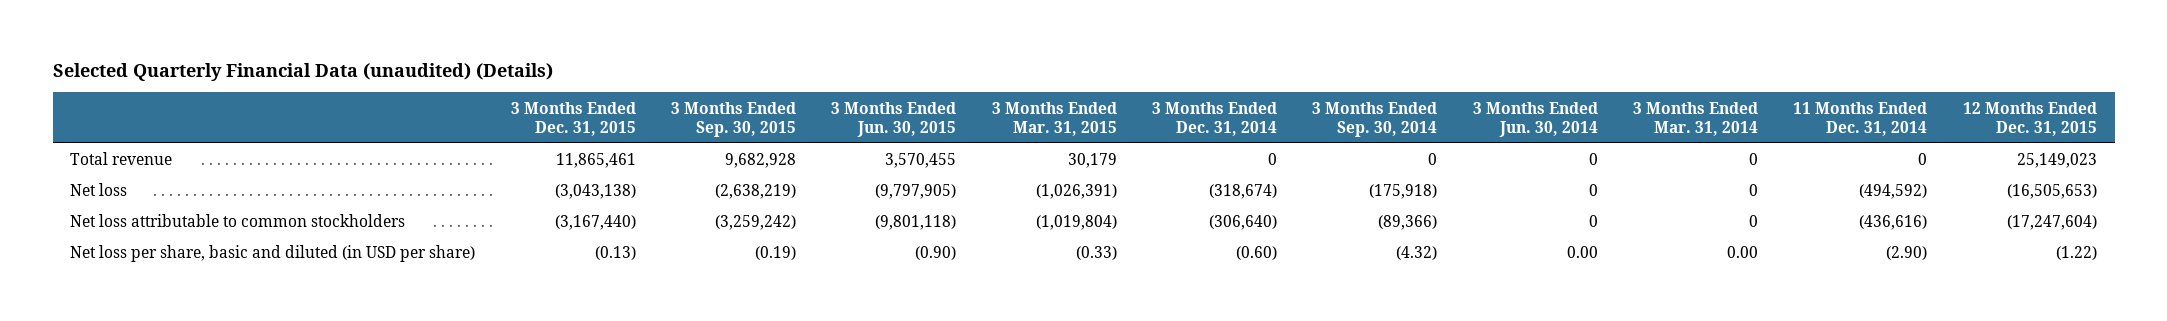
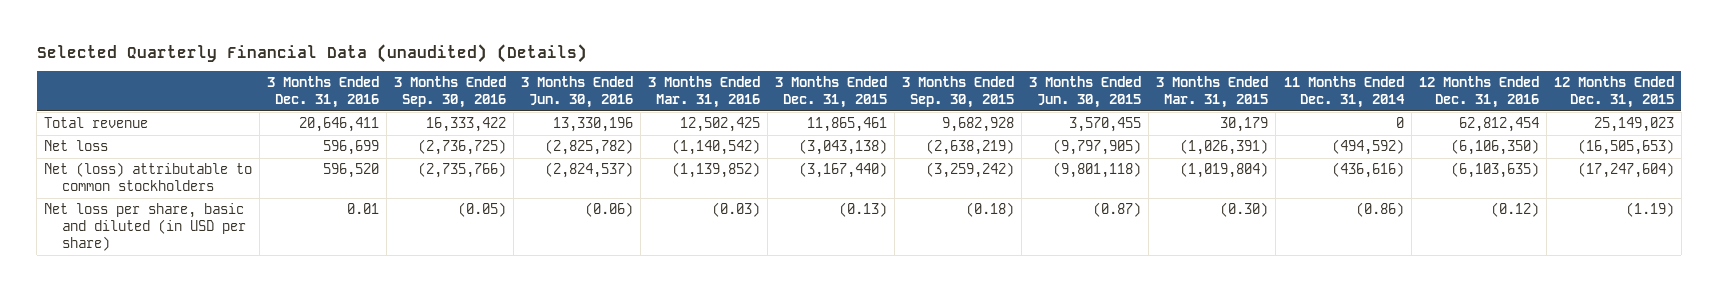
[1152,101,1278,136] 3 Months Ended Dec. 31, 2014 -> none
[1312,101,1438,137] 3 Months Ended Sep. 30, 2014 -> none
[1472,101,1598,137] 3 Months Ended Jun. 30, 2014 -> none
[1633,101,1759,136] 3 Months Ended Mar. 31, 2014 -> none
none -> [267,76,380,108] 3 Months Ended Dec. 31, 2016
none -> [394,76,507,108] 3 Months Ended Sep. 30, 2016
none -> [521,76,634,108] 3 Months Ended Jun. 30, 2016
none -> [648,76,761,108] 3 Months Ended Mar. 31, 2016
none -> [1418,76,1539,108] 12 Months Ended Dec. 31, 2016
[70,214,406,228] Net loss attributable to common stockholders -> [44,162,253,191] Net (loss) attributable to common stockholders
[755,246,797,261] (0.19) -> [966,202,1015,218] (0.18)
[915,246,957,261] (0.90) -> [1093,202,1142,218] (0.87)
[1075,246,1117,261] (0.33) -> [1220,202,1269,218] (0.30)
[1886,246,1928,261] (2.90) -> [1355,202,1404,218] (0.86)
[2055,246,2097,261] (1.22) -> [1625,202,1674,218] (1.19)

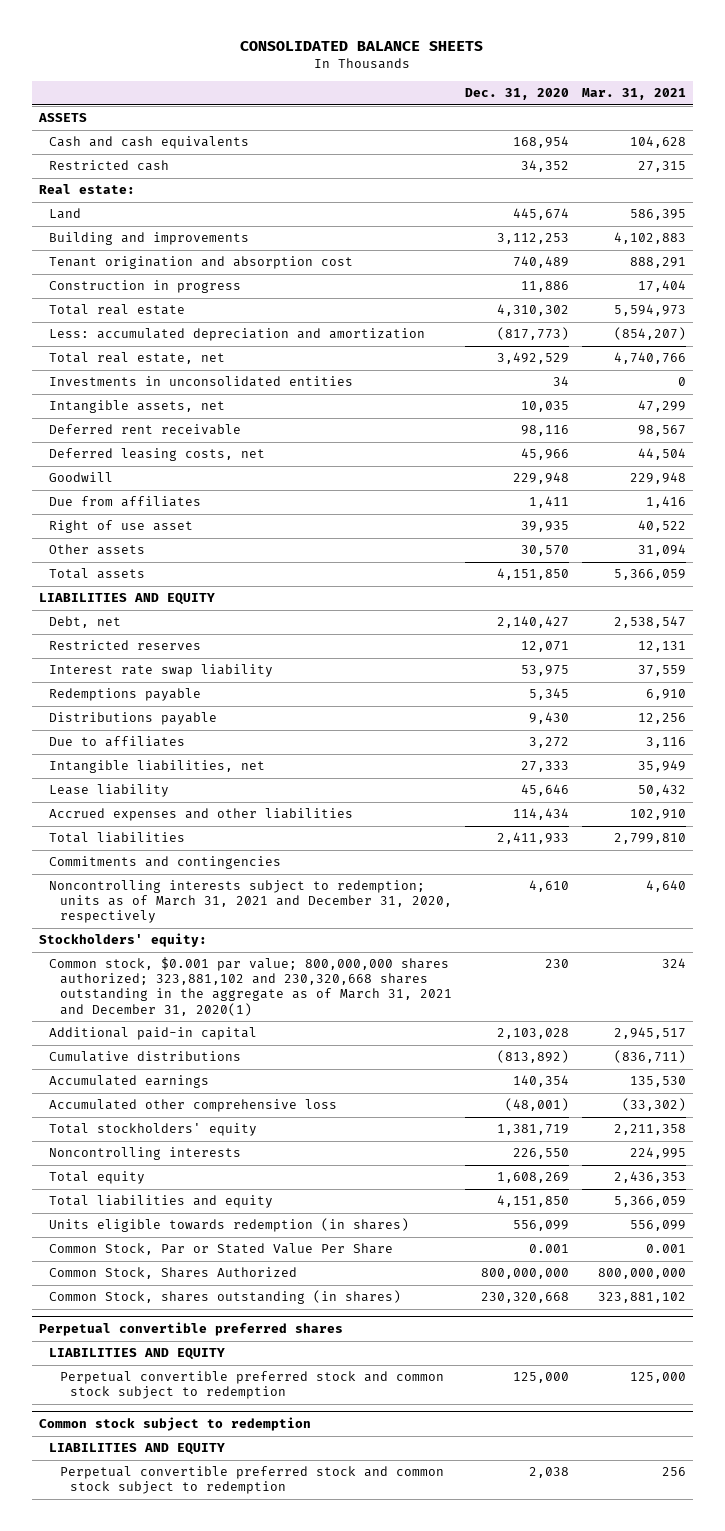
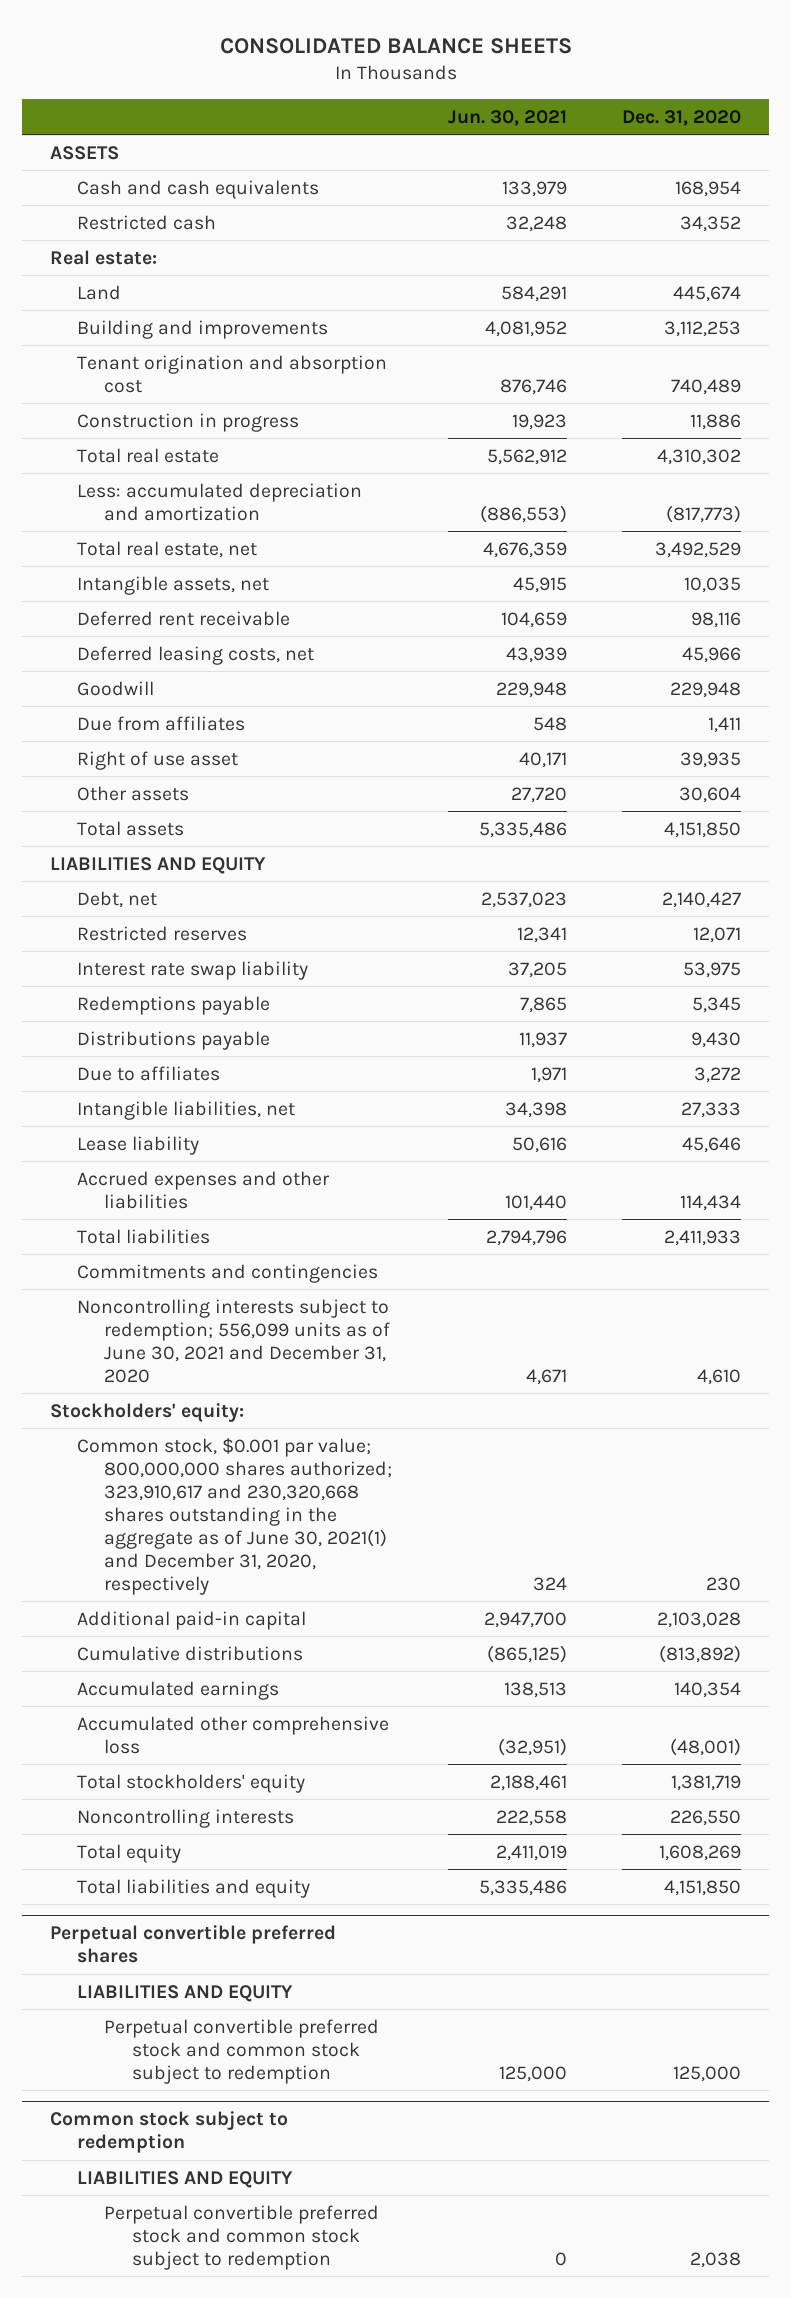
[582,87,687,100] Mar. 31, 2021 -> none
none -> [447,109,567,126] Jun. 30, 2021
[49,376,354,388] Investments in unconsolidated entities -> none
[520,545,569,557] 30,570 -> [679,786,742,803] 30,604
[49,880,452,924] Noncontrolling interests subject to redemption; units as of March 31, 2021 and December 31, 2020, respectively -> [77,1298,391,1383] Noncontrolling interests subject to redemption; 556,099 units as of June 30, 2021 and December 31, 2020
[49,957,452,1016] Common stock, $0.001 par value; 800,000,000 shares authorized; 323,881,102 and 230,320,668 shares outstanding in the aggregate as of March 31, 2021 and December 31, 2020(1) -> [77,1437,393,1596] Common stock, $0.001 par value; 800,000,000 shares authorized; 323,910,617 and 230,320,668 shares outstanding in the aggregate as of June 30, 2021(1) and December 31, 2020, respectively
[49,1218,410,1233] Units eligible towards redemption (in shares) -> none
[49,1243,394,1256] Common Stock, Par or Stated Value Per Share -> none
[49,1267,298,1280] Common Stock, Shares Authorized -> none
[49,1290,402,1305] Common Stock, shares outstanding (in shares) -> none

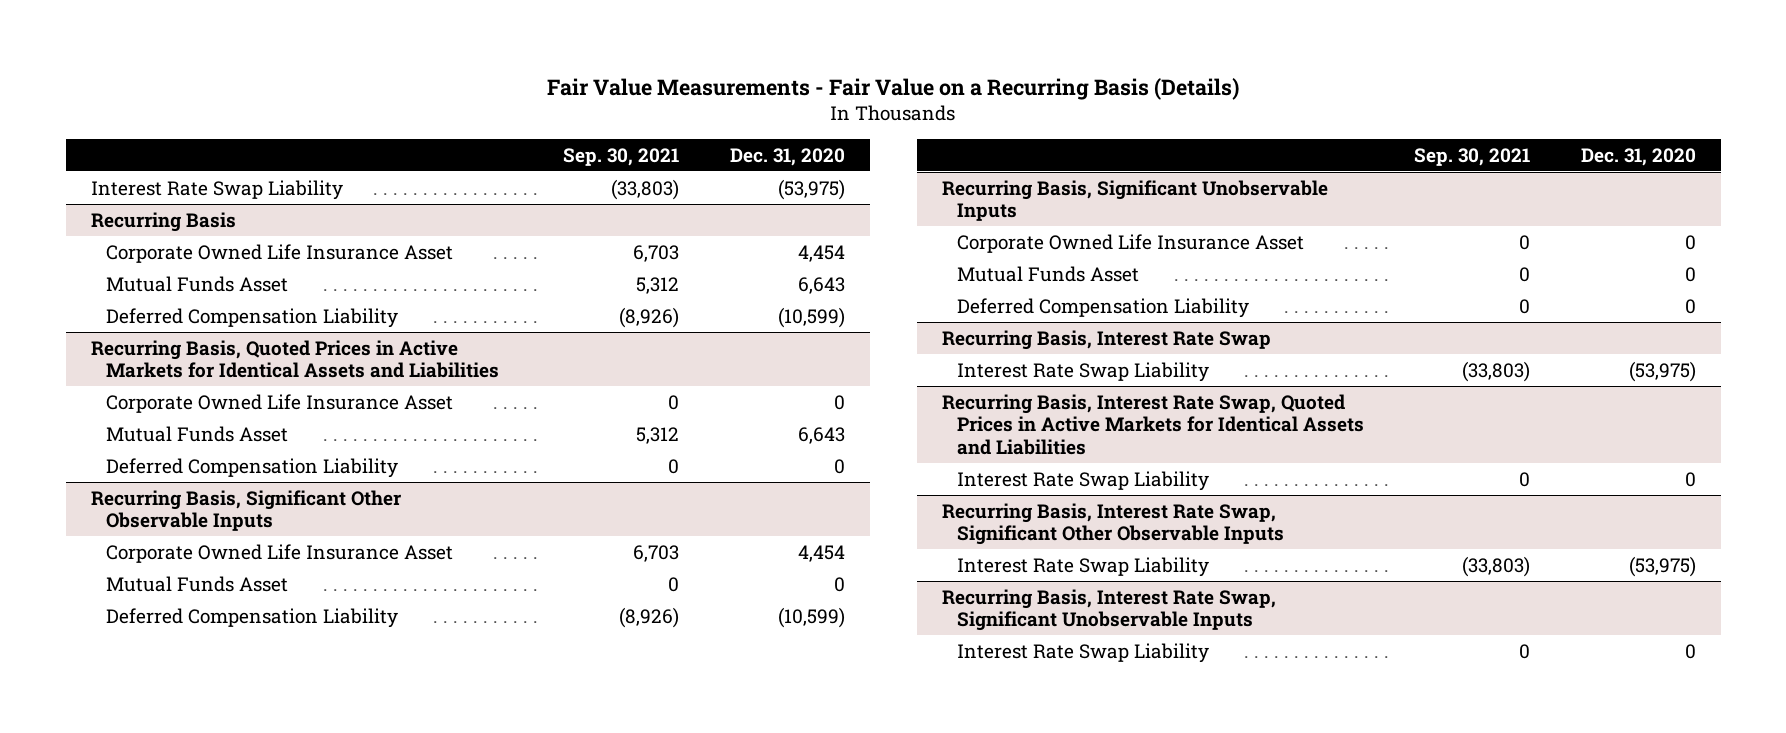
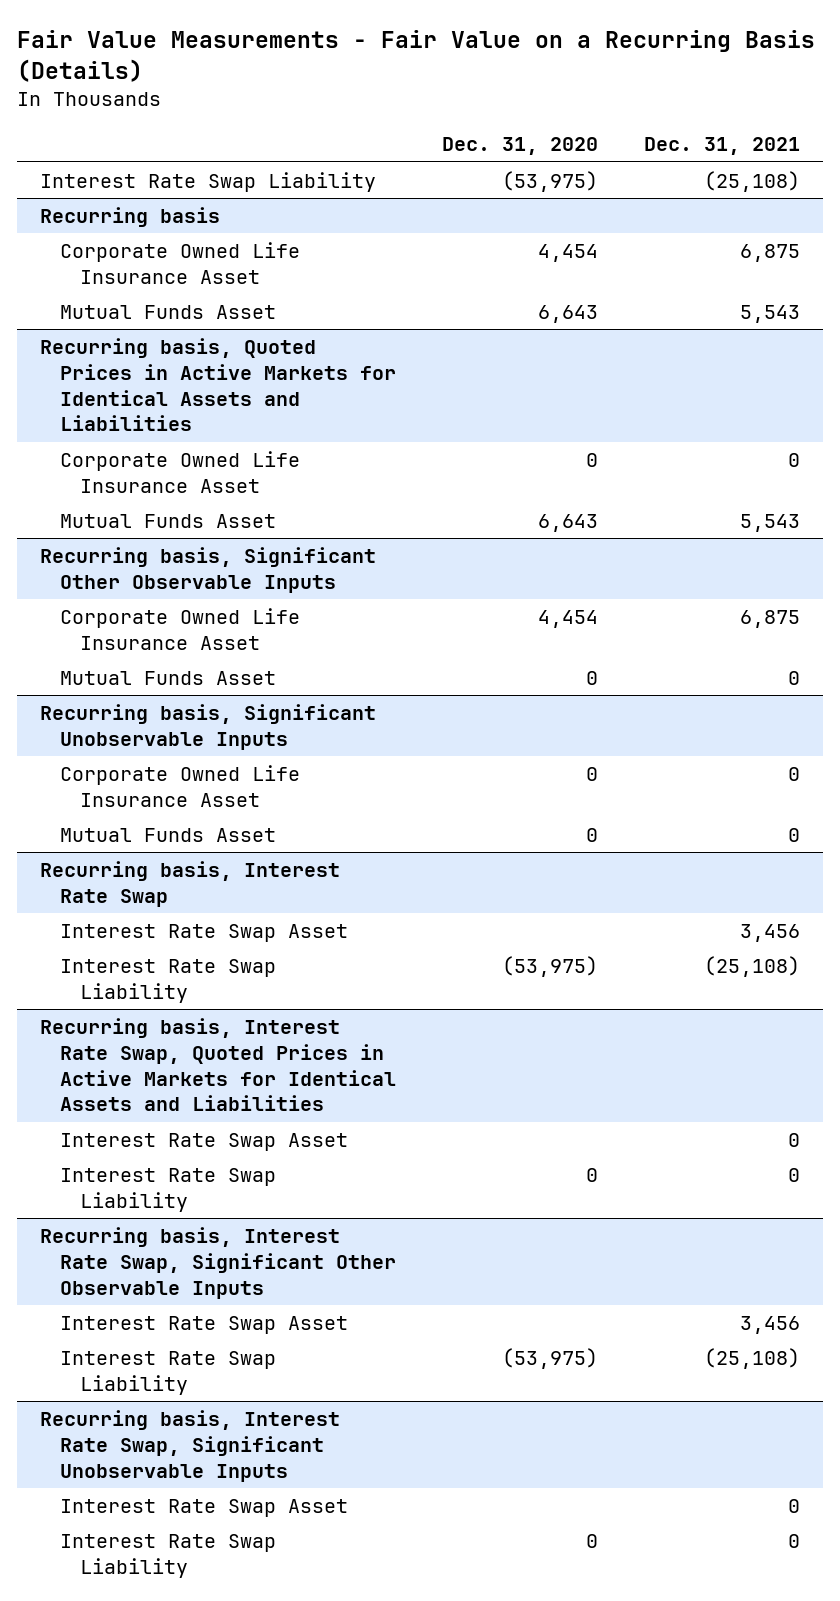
[563,147,680,166] Sep. 30, 2021 -> none
none -> [643,137,800,156] Dec. 31, 2021
[90,211,236,232] Recurring Basis -> [40,206,221,227] Recurring basis
[105,307,398,328] Deferred Compensation Liability -> none
[90,339,499,379] Recurring Basis, Quoted Prices in Active Markets for Identical Assets and Liabilities -> [40,337,397,432] Recurring basis, Quoted Prices in Active Markets for Identical Assets and Liabilities
[105,457,398,478] Deferred Compensation Liability -> none
[90,489,401,532] Recurring Basis, Significant Other Observable Inputs -> [40,546,377,593] Recurring basis, Significant Other Observable Inputs
[105,607,398,628] Deferred Compensation Liability -> none
[941,179,1328,222] Recurring Basis, Significant Unobservable Inputs -> [40,703,377,750] Recurring basis, Significant Unobservable Inputs
[956,297,1249,318] Deferred Compensation Liability -> none
[941,329,1271,350] Recurring Basis, Interest Rate Swap -> [40,860,341,907] Recurring basis, Interest Rate Swap
none -> [60,923,349,942] Interest Rate Swap Asset
[941,393,1364,455] Recurring Basis, Interest Rate Swap, Quoted Prices in Active Markets for Identical Assets and Liabilities -> [40,1017,397,1112] Recurring basis, Interest Rate Swap, Quoted Prices in Active Markets for Identical Assets and Liabilities
none -> [60,1132,349,1151] Interest Rate Swap Asset
[941,502,1284,546] Recurring Basis, Interest Rate Swap, Significant Other Observable Inputs -> [40,1226,397,1299] Recurring basis, Interest Rate Swap, Significant Other Observable Inputs
none -> [60,1315,349,1334] Interest Rate Swap Asset
[941,588,1276,632] Recurring Basis, Interest Rate Swap, Significant Unobservable Inputs -> [40,1409,341,1482] Recurring basis, Interest Rate Swap, Significant Unobservable Inputs
none -> [60,1498,349,1517] Interest Rate Swap Asset

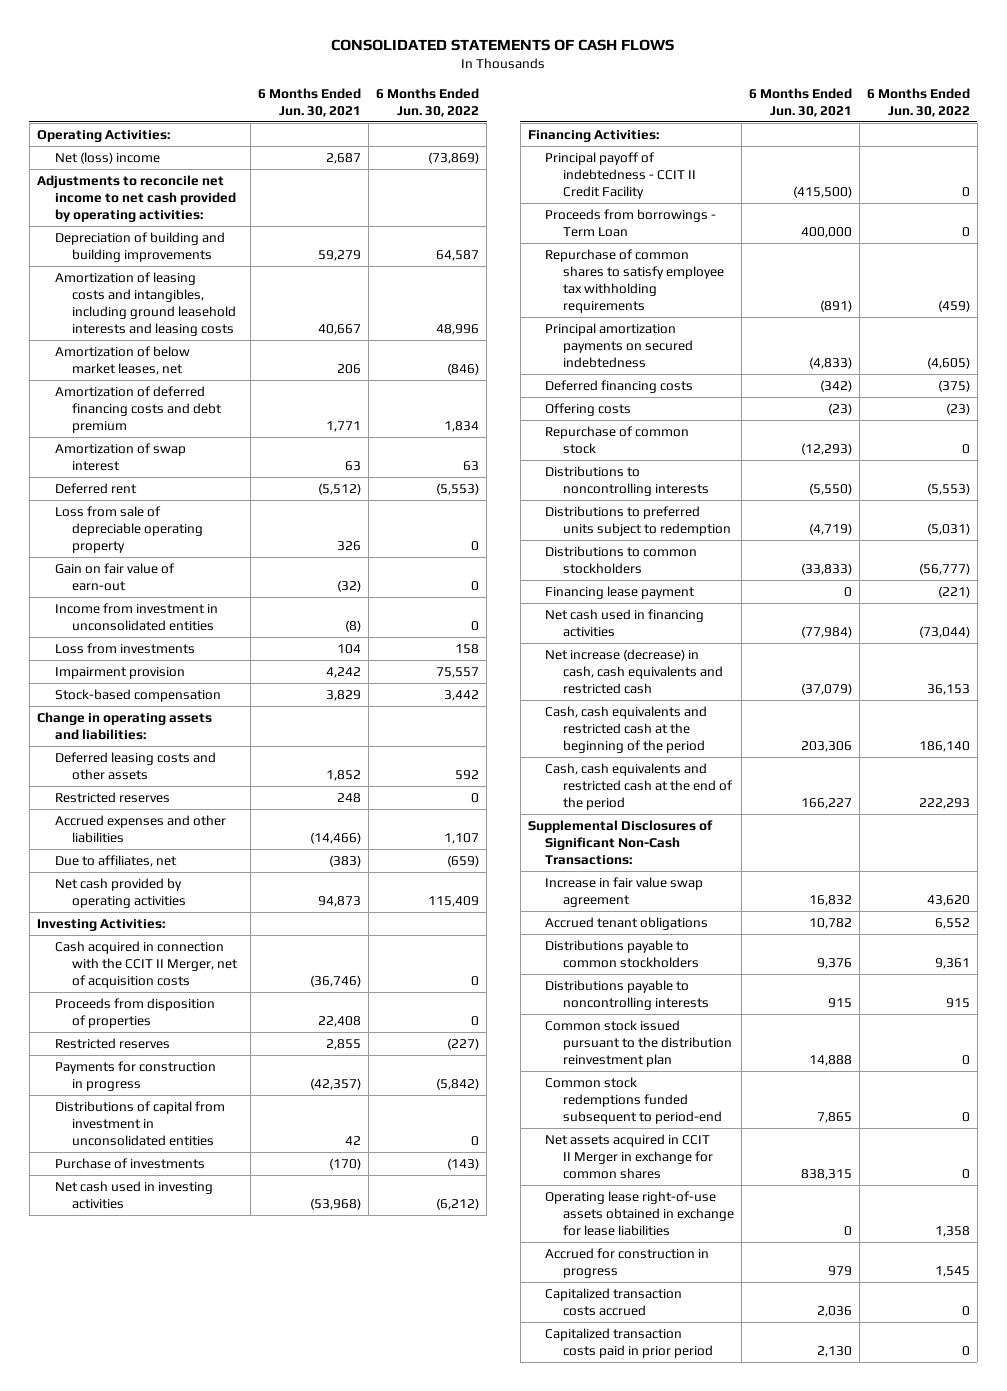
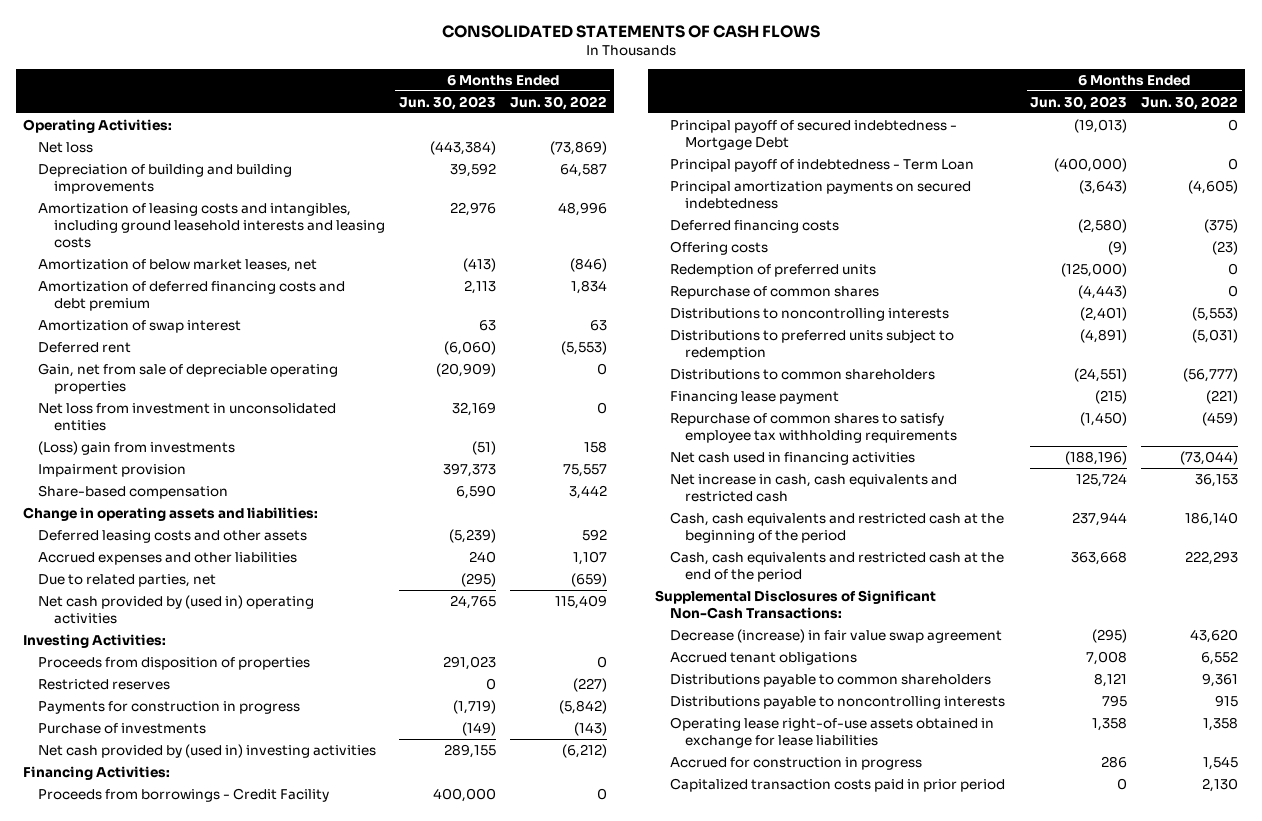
[258,87,362,117] 6 Months Ended Jun. 30, 2021 -> none
none -> [398,95,496,110] Jun. 30, 2023
[36,174,236,222] Adjustments to reconcile net income to net cash provided by operating activities: -> none
[54,151,160,164] Net (loss) income -> [38,141,94,153] Net loss
[54,562,175,591] Gain on fair value of earn-out -> none
[54,505,204,553] Loss from sale of depreciable operating property -> [38,362,339,394] Gain, net from sale of depreciable operating properties
[54,602,218,631] Income from investment in unconsolidated entities -> [38,402,337,431] Net loss from investment in unconsolidated entities
[54,642,195,654] Loss from investments -> [38,440,236,455] (Loss) gain from investments
[54,688,221,702] Stock-based compensation -> [38,484,229,499] Share-based compensation
[54,791,170,803] Restricted reserves -> none
[54,854,177,867] Due to affiliates, net -> [38,573,217,587] Due to related parties, net
[54,877,187,908] Net cash provided by operating activities -> [38,594,315,624] Net cash provided by (used in) operating activities
[54,940,239,988] Cash acquired in connection with the CCIT II Merger, net of acquisition costs -> none
[54,1100,225,1146] Distributions of capital from investment in unconsolidated entities -> none
[54,1180,213,1209] Net cash used in investing activities -> [38,743,377,758] Net cash provided by (used in) investing activities
[545,151,697,199] Principal payoff of indebtedness - CCIT II Credit Facility -> none
[545,208,717,237] Proceeds from borrowings - Term Loan -> none
none -> [38,787,330,802] Proceeds from borrowings - Credit Facility
none -> [669,119,957,150] Principal payoff of secured indebtedness - Mortgage Debt
none -> [669,158,974,172] Principal payoff of indebtedness - Term Loan
none -> [669,263,876,277] Redemption of preferred units
[545,425,690,454] Repurchase of common stock -> [669,285,879,299] Repurchase of common shares
[545,545,698,574] Distributions to common stockholders -> [669,368,935,380] Distributions to common shareholders
[545,248,725,313] Repurchase of common shares to satisfy employee tax withholding requirements -> [669,412,957,443] Repurchase of common shares to satisfy employee tax withholding requirements
[545,648,724,694] Net increase (decrease) in cash, cash equivalents and restricted cash -> [669,473,957,502] Net increase in cash, cash equivalents and restricted cash
[545,876,704,907] Increase in fair value swap agreement -> [669,628,1002,643] Decrease (increase) in fair value swap agreement
[545,939,700,968] Distributions payable to common stockholders -> [669,673,991,687] Distributions payable to common shareholders
[545,1019,733,1067] Common stock issued pursuant to the distribution reinvestment plan -> none
[545,1076,723,1124] Common stock redemptions funded subsequent to period-end -> none
[545,1133,714,1179] Net assets acquired in CCIT II Merger in exchange for common shares -> none
[545,1287,683,1316] Capitalized transaction costs accrued -> none
[961,1345,970,1356] 0 -> [1202,777,1239,792] 2,130

